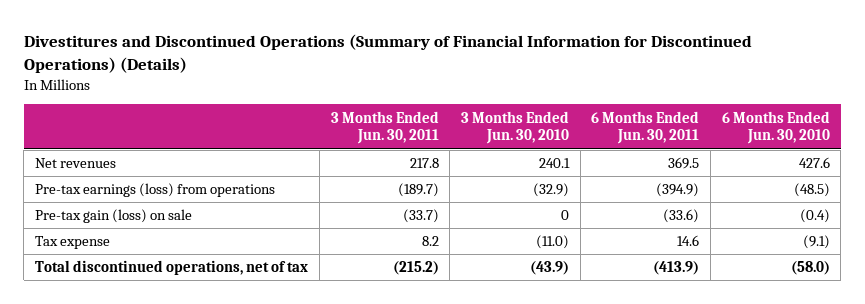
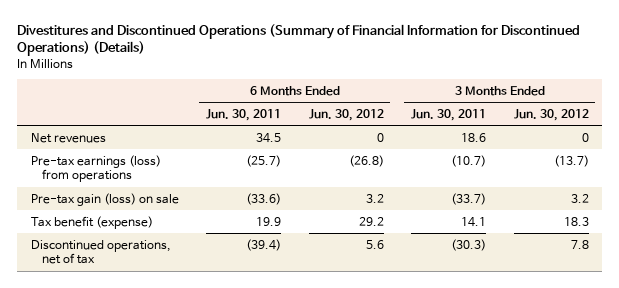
[460,110,569,145] 3 Months Ended Jun. 30, 2010 -> none
[721,110,830,145] 6 Months Ended Jun. 30, 2010 -> none
none -> [308,108,384,121] Jun. 30, 2012
none -> [513,108,589,121] Jun. 30, 2012
[409,158,439,169] 217.8 -> [461,132,487,142] 18.6
[668,157,700,170] 369.5 -> [256,132,282,143] 34.5
[397,183,439,198] (189.7) -> [451,154,487,167] (10.7)
[656,183,700,198] (394.9) -> [246,154,282,167] (25.7)
[35,236,111,250] Tax expense -> [30,215,153,229] Tax benefit (expense)
[421,236,439,247] 8.2 -> [461,216,487,227] 14.1
[677,235,700,247] 14.6 -> [256,216,282,226] 19.9
[35,260,309,276] Total discontinued operations, net of tax -> [30,239,171,265] Discontinued operations, net of tax
[392,261,439,276] (215.2) -> [451,238,487,251] (30.3)
[653,261,700,276] (413.9) -> [246,238,282,251] (39.4)

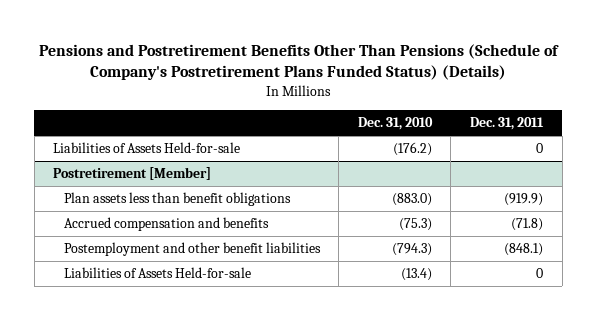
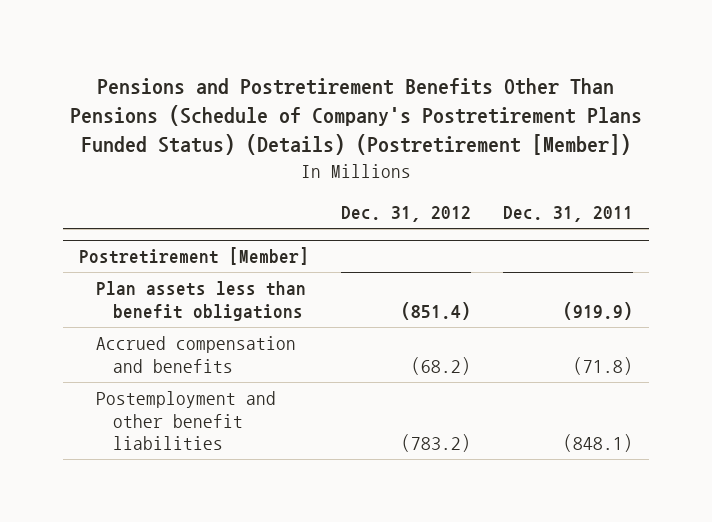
[39,43,560,81] Pensions and Postretirement Benefits Other Than Pensions (Schedule of Company's Postretirement Plans Funded Status) (Details) -> [70,77,643,156] Pensions and Postretirement Benefits Other Than Pensions (Schedule of Company's Postretirement Plans Funded Status) (Details) (Postretirement [Member])
[357,117,433,131] Dec. 31, 2010 -> none
none -> [341,206,472,223] Dec. 31, 2012
[53,142,241,154] Liabilities of Assets Held-for-sale -> none
[63,267,251,279] Liabilities of Assets Held-for-sale -> none

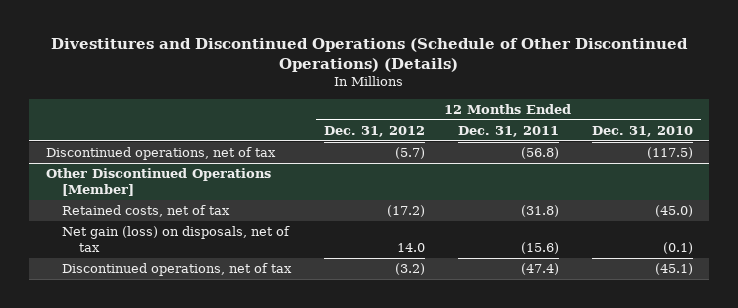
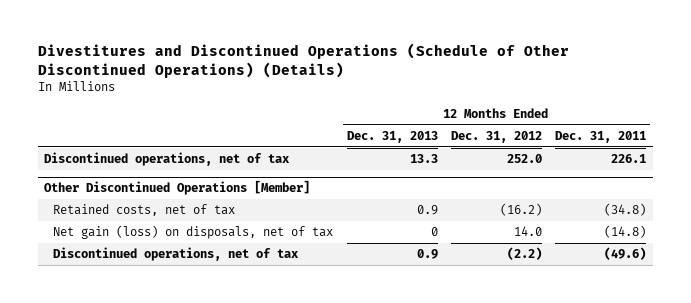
[591,126,693,138] Dec. 31, 2010 -> none
none -> [346,130,438,143] Dec. 31, 2013
[395,147,426,160] (5.7) -> [506,154,542,164] 252.0
[520,147,559,160] (56.8) -> [611,154,647,164] 226.1
[387,205,426,218] (17.2) -> [499,203,542,217] (16.2)
[520,205,559,218] (31.8) -> [604,203,647,217] (34.8)
[520,241,559,254] (15.6) -> [604,225,647,239] (14.8)
[395,263,426,276] (3.2) -> [506,247,542,261] (2.2)
[520,263,559,276] (47.4) -> [604,247,647,261] (49.6)

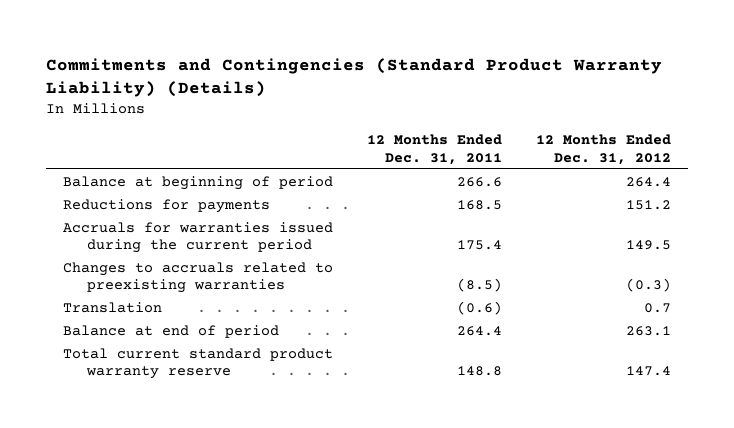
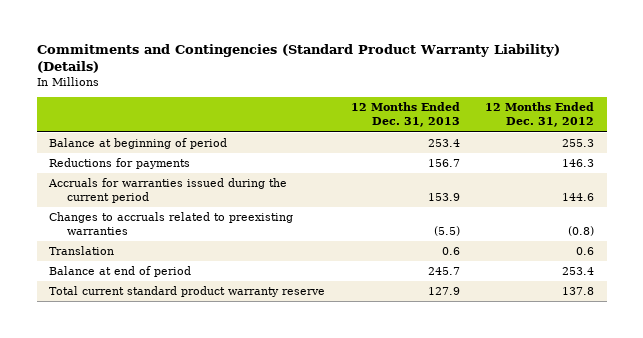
[367,133,503,165] 12 Months Ended Dec. 31, 2011 -> none
none -> [350,102,460,128] 12 Months Ended Dec. 31, 2013
[626,176,672,187] 264.4 -> [561,139,594,148] 255.3
[626,199,672,210] 151.2 -> [561,159,594,168] 146.3
[626,240,672,251] 149.5 -> [561,193,594,202] 144.6
[626,278,672,293] (0.3) -> [567,226,594,237] (0.8)
[644,302,672,313] 0.7 -> [575,247,594,256] 0.6
[626,325,672,336] 263.1 -> [561,267,594,276] 253.4
[626,366,672,377] 147.4 -> [561,287,594,296] 137.8

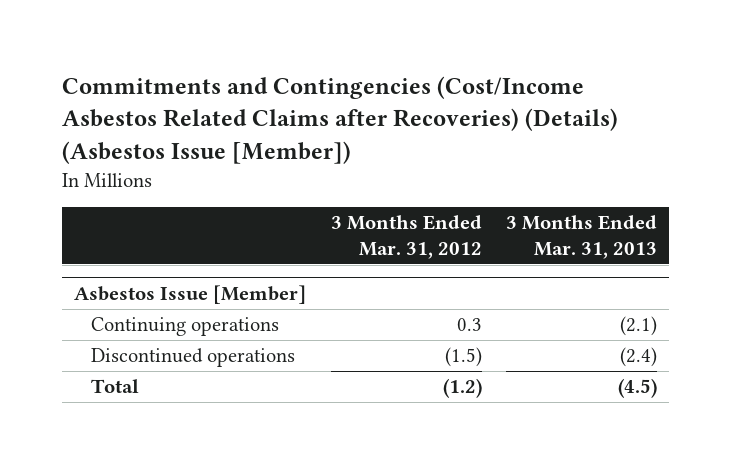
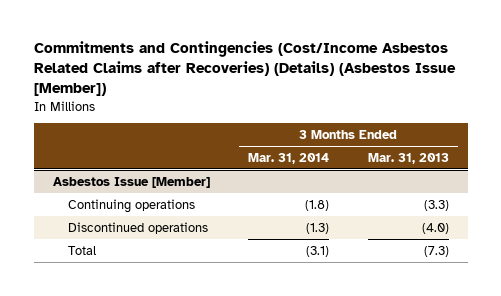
[330,215,482,260] 3 Months Ended Mar. 31, 2012 -> none
none -> [248,152,330,164] Mar. 31, 2014
[619,316,657,337] (2.1) -> [423,199,449,211] (3.3)
[619,347,657,368] (2.4) -> [421,222,449,234] (4.0)
[617,378,657,399] (4.5) -> [423,245,449,257] (7.3)

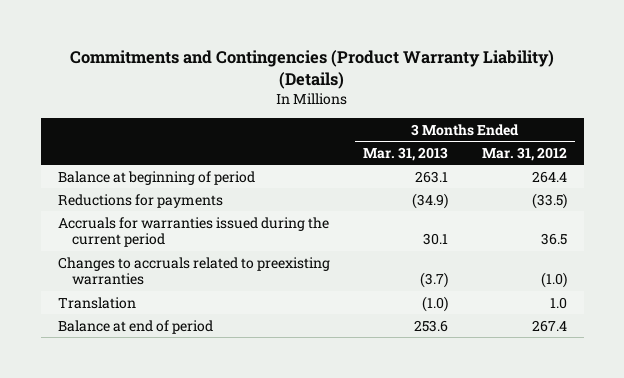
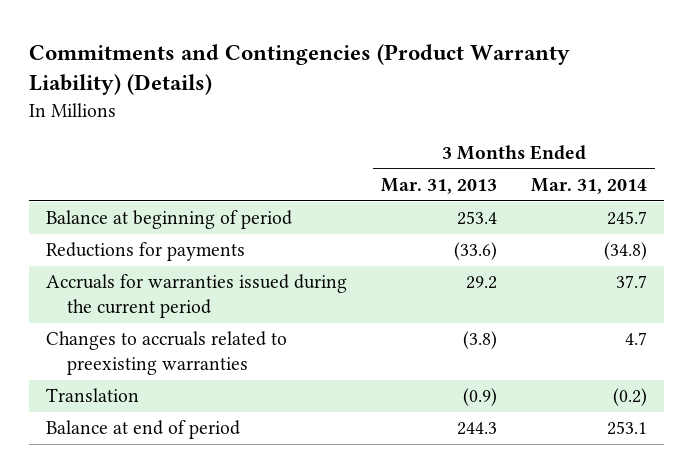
[481,146,567,161] Mar. 31, 2012 -> none
none -> [530,177,647,194] Mar. 31, 2014
[415,170,449,183] 263.1 -> [457,211,498,226] 253.4
[412,192,449,209] (34.9) -> [454,242,498,261] (33.6)
[423,233,449,246] 30.1 -> [466,276,498,290] 29.2
[420,272,449,289] (3.7) -> [463,331,498,350] (3.8)
[422,295,449,312] (1.0) -> [463,388,498,407] (0.9)
[414,319,449,332] 253.6 -> [457,422,498,436] 244.3

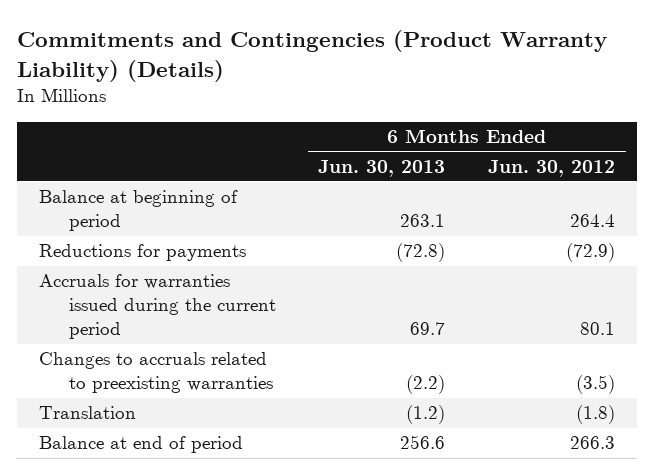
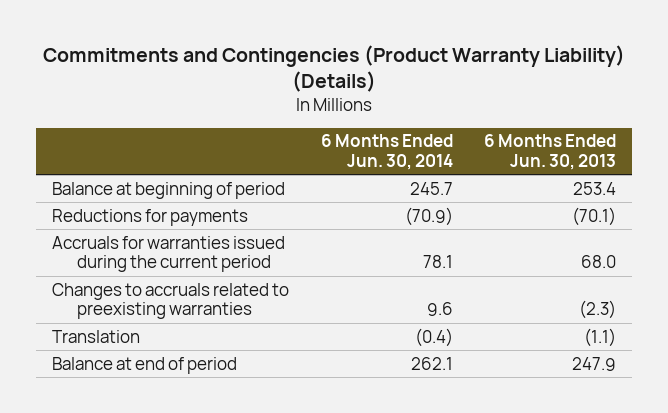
[488,159,616,177] Jun. 30, 2012 -> none
none -> [320,134,453,171] 6 Months Ended Jun. 30, 2014
[400,214,446,228] 263.1 -> [573,181,617,195] 253.4
[396,243,446,263] (72.8) -> [572,206,617,226] (70.1)
[410,322,446,336] 69.7 -> [581,255,617,269] 68.0
[406,375,446,395] (2.2) -> [579,300,617,320] (2.3)
[406,405,446,425] (1.2) -> [584,327,617,347] (1.1)
[400,435,446,450] 256.6 -> [572,356,617,371] 247.9

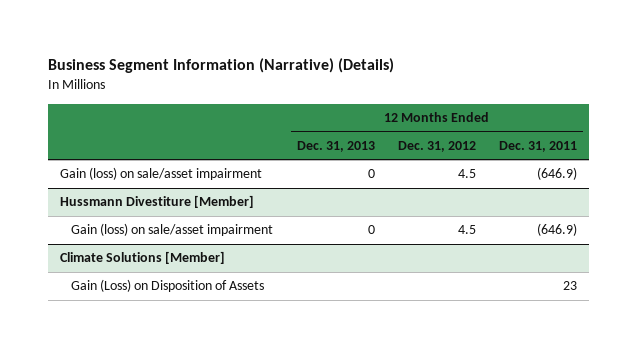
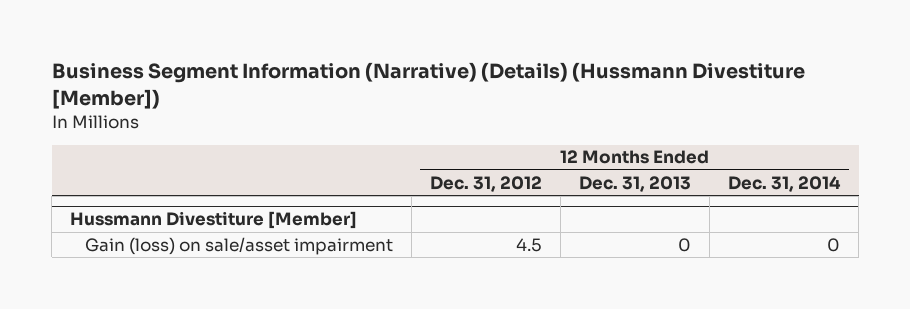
[48,58,395,74] Business Segment Information (Narrative) (Details) -> [51,62,805,109] Business Segment Information (Narrative) (Details) (Hussmann Divestiture [Member])
[499,140,578,152] Dec. 31, 2011 -> none
none -> [727,175,841,192] Dec. 31, 2014
[60,167,263,181] Gain (loss) on sale/asset impairment -> none
[60,251,226,265] Climate Solutions [Member] -> none
[71,279,265,293] Gain (Loss) on Disposition of Assets -> none

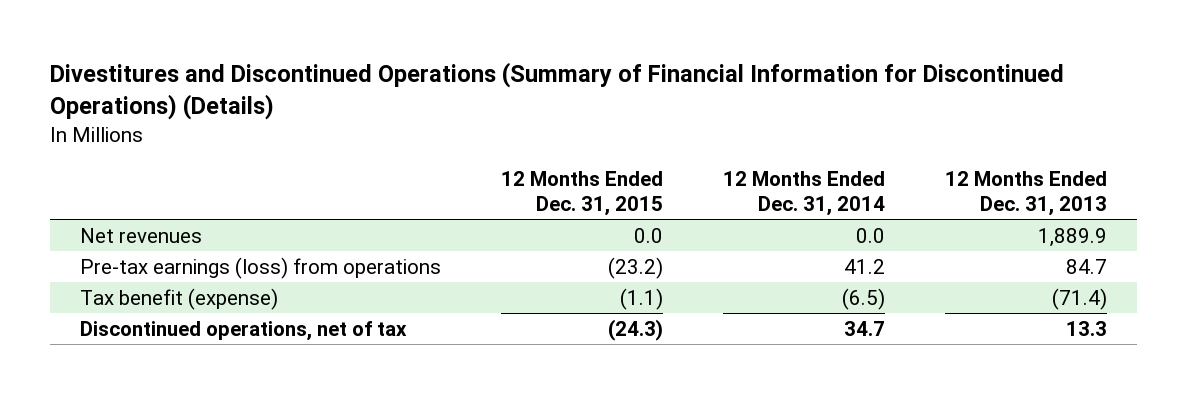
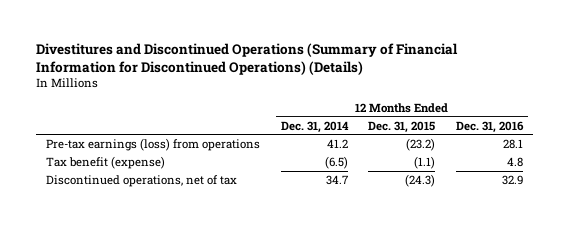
[944,170,1107,217] 12 Months Ended Dec. 31, 2013 -> none
none -> [455,120,524,133] Dec. 31, 2016
[79,227,202,243] Net revenues -> none

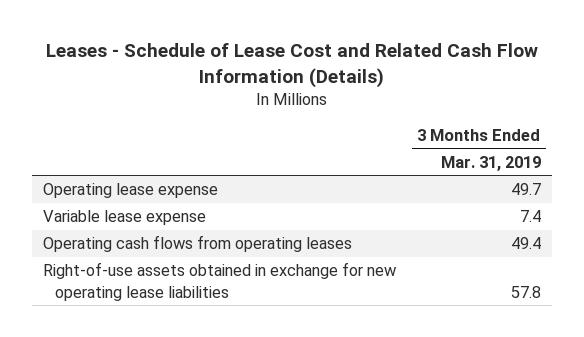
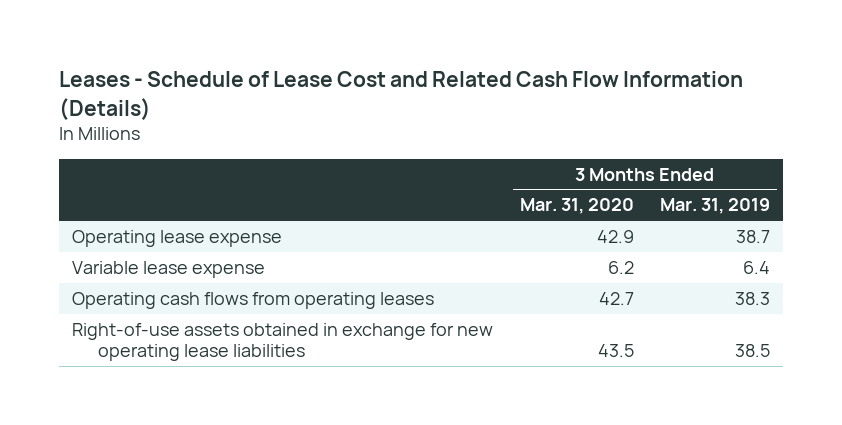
none -> [519,198,634,215] Mar. 31, 2020
[510,183,541,196] 49.7 -> [736,230,771,244] 38.7
[519,210,541,223] 7.4 -> [743,261,771,275] 6.4
[510,237,541,250] 49.4 -> [735,292,771,306] 38.3
[510,285,541,298] 57.8 -> [735,344,771,358] 38.5

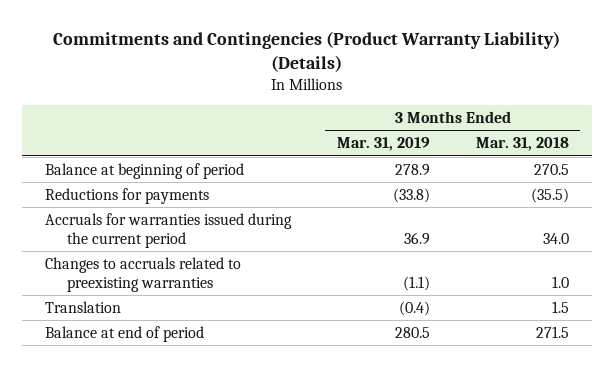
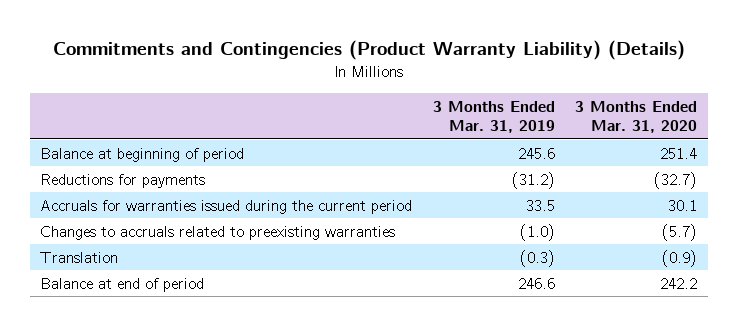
[475,137,569,152] Mar. 31, 2018 -> none
none -> [575,101,698,134] 3 Months Ended Mar. 31, 2020
[394,163,430,176] 278.9 -> [517,147,555,159] 245.6
[392,187,430,203] (33.8) -> [511,171,555,189] (31.2)
[403,231,430,245] 36.9 -> [525,199,555,211] 33.5
[402,275,430,291] (1.1) -> [519,223,555,241] (1.0)
[398,300,430,316] (0.4) -> [519,249,555,267] (0.3)
[394,326,430,338] 280.5 -> [517,277,555,289] 246.6

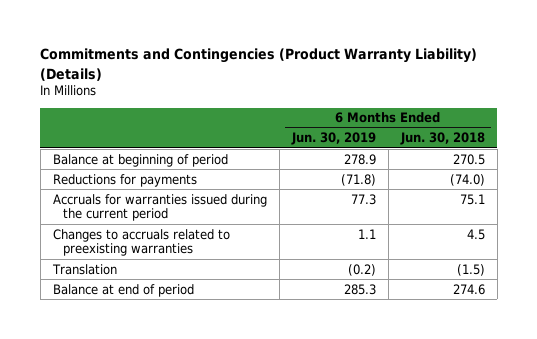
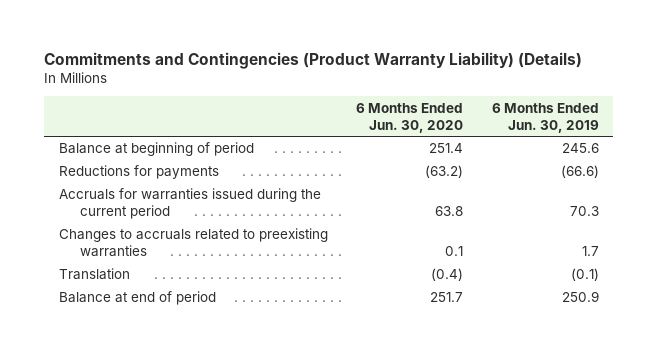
[399,132,485,146] Jun. 30, 2018 -> none
none -> [356,102,464,133] 6 Months Ended Jun. 30, 2020
[343,153,376,165] 278.9 -> [562,143,600,154] 245.6
[340,173,376,186] (71.8) -> [561,165,600,179] (66.6)
[350,193,376,205] 77.3 -> [570,206,600,217] 70.3
[357,228,376,239] 1.1 -> [582,246,600,257] 1.7
[347,263,376,276] (0.2) -> [571,268,600,282] (0.1)
[343,283,376,295] 285.3 -> [562,291,600,303] 250.9

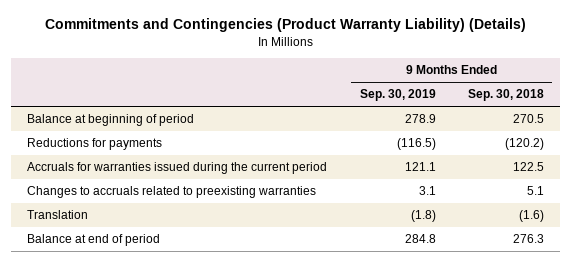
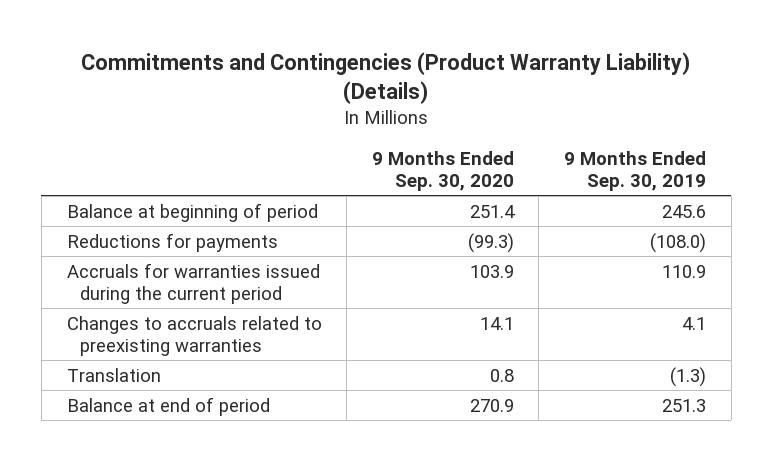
[468,89,545,102] Sep. 30, 2018 -> none
none -> [371,150,514,191] 9 Months Ended Sep. 30, 2020
[404,114,436,124] 278.9 -> [662,204,707,218] 245.6
[396,138,436,151] (116.5) -> [650,232,707,253] (108.0)
[404,162,436,172] 121.1 -> [662,264,707,278] 110.9
[418,186,436,196] 3.1 -> [682,316,707,330] 4.1
[410,210,436,223] (1.8) -> [670,366,707,387] (1.3)
[404,234,436,244] 284.8 -> [662,398,707,412] 251.3

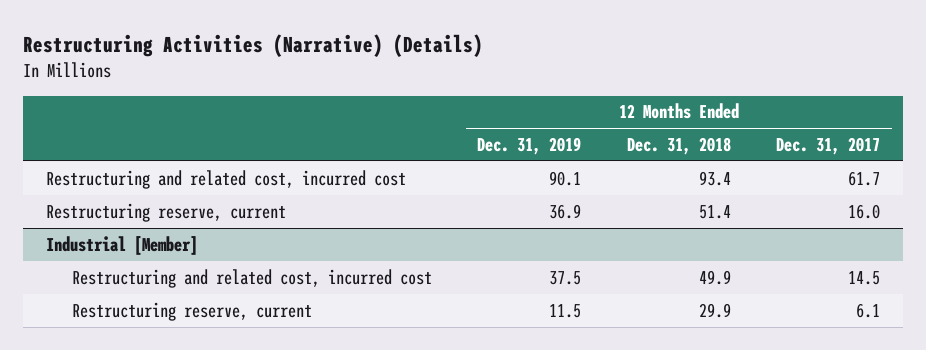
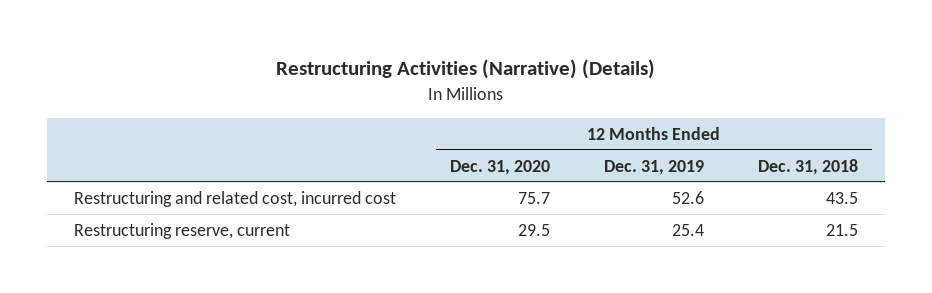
[776,137,881,156] Dec. 31, 2017 -> none
none -> [449,159,550,175] Dec. 31, 2020
[45,235,198,255] Industrial [Member] -> none
[71,268,432,288] Restructuring and related cost, incurred cost -> none
[71,301,312,321] Restructuring reserve, current -> none
[549,170,582,186] 90.1 -> [672,190,705,204] 52.6
[698,170,731,186] 93.4 -> [826,191,859,204] 43.5
[549,203,582,219] 36.9 -> [672,223,705,236] 25.4
[698,204,731,219] 51.4 -> [826,223,859,236] 21.5

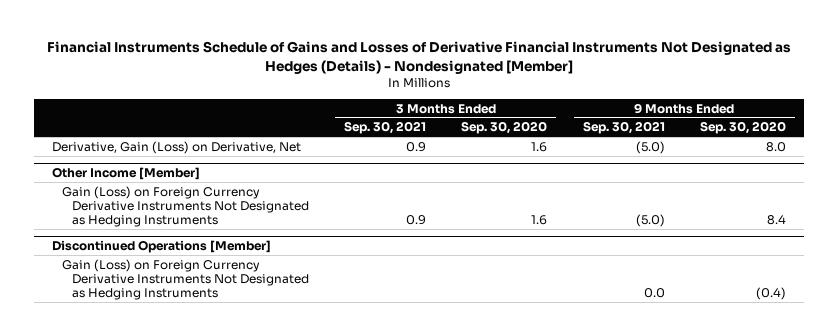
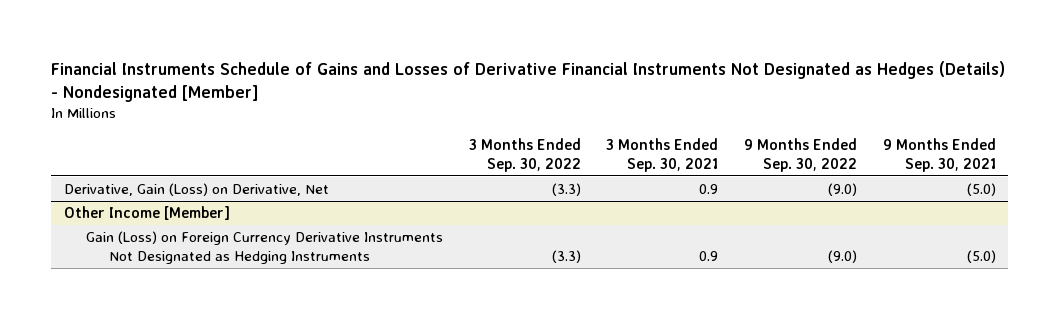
[461,121,548,135] Sep. 30, 2020 -> none
[700,121,787,135] Sep. 30, 2020 -> none
none -> [468,138,581,172] 3 Months Ended Sep. 30, 2022
none -> [744,138,858,172] 9 Months Ended Sep. 30, 2022
[51,239,271,253] Discontinued Operations [Member] -> none
[61,258,309,301] Gain (Loss) on Foreign Currency Derivative Instruments Not Designated as Hedging Instruments -> none

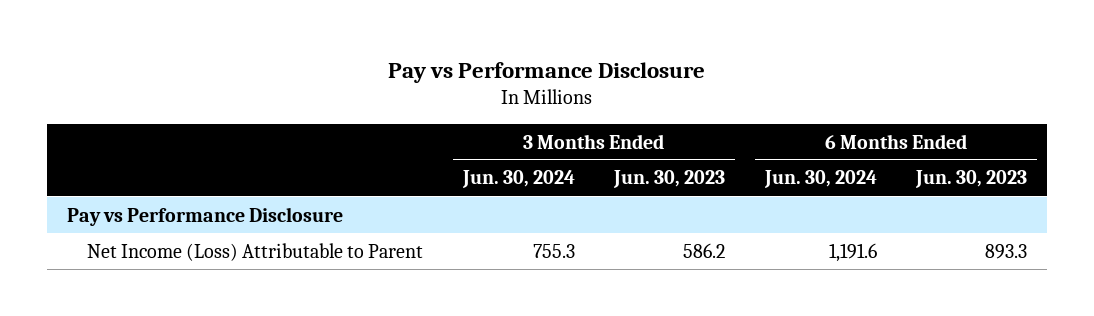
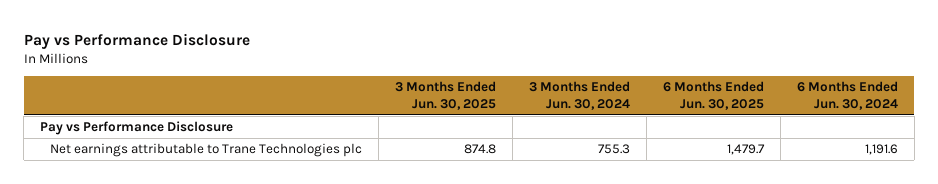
[613,170,726,189] Jun. 30, 2023 -> none
[915,170,1028,189] Jun. 30, 2023 -> none
none -> [394,81,496,111] 3 Months Ended Jun. 30, 2025
none -> [662,81,764,111] 6 Months Ended Jun. 30, 2025
[87,242,424,261] Net Income (Loss) Attributable to Parent -> [50,142,363,157] Net earnings attributable to Trane Technologies plc

